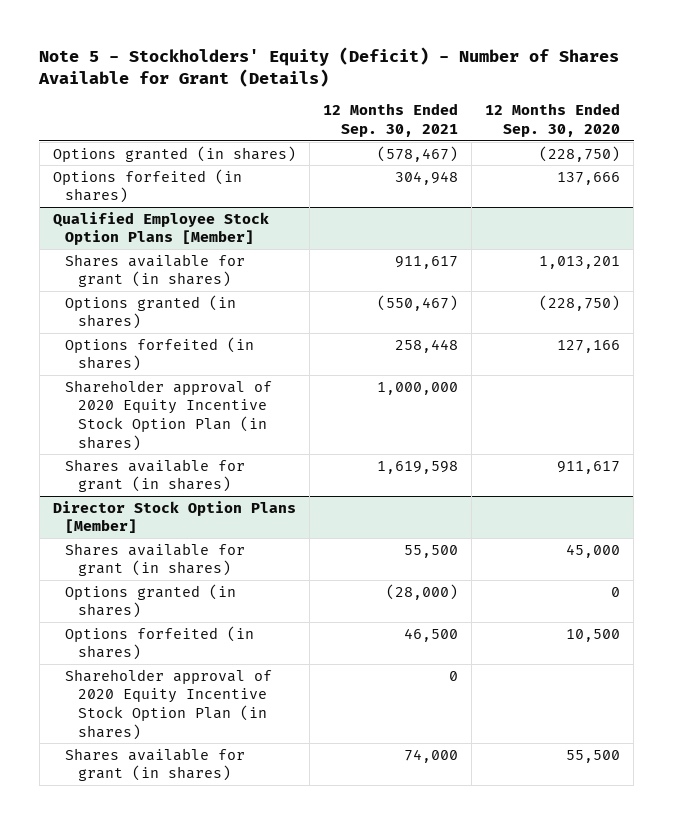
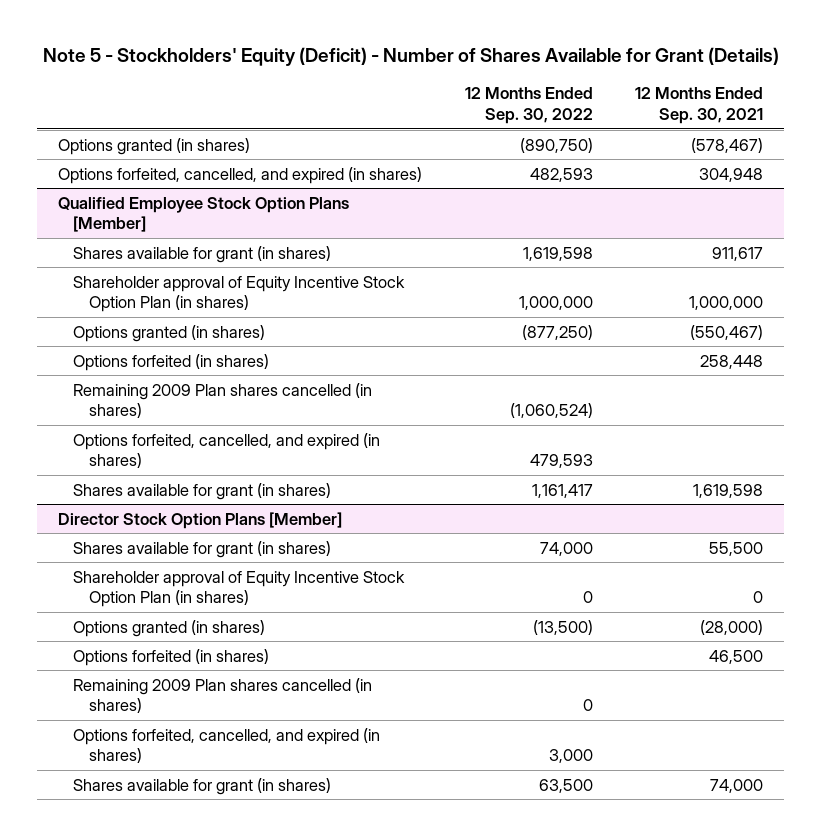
[485,103,621,138] 12 Months Ended Sep. 30, 2020 -> none
none -> [464,87,593,125] 12 Months Ended Sep. 30, 2022
[52,168,242,204] Options forfeited (in shares) -> [58,166,423,184] Options forfeited, cancelled, and expired (in shares)
none -> [73,275,406,313] Shareholder approval of Equity Incentive Stock Option Plan (in shares)
[65,379,273,451] Shareholder approval of 2020 Equity Incentive Stock Option Plan (in shares) -> none
none -> [73,382,373,419] Remaining 2009 Plan shares cancelled (in shares)
none -> [73,432,381,469] Options forfeited, cancelled, and expired (in shares)
none -> [73,570,406,608] Shareholder approval of Equity Incentive Stock Option Plan (in shares)
[65,668,273,740] Shareholder approval of 2020 Equity Incentive Stock Option Plan (in shares) -> none
none -> [73,677,373,714] Remaining 2009 Plan shares cancelled (in shares)
none -> [73,727,381,764] Options forfeited, cancelled, and expired (in shares)

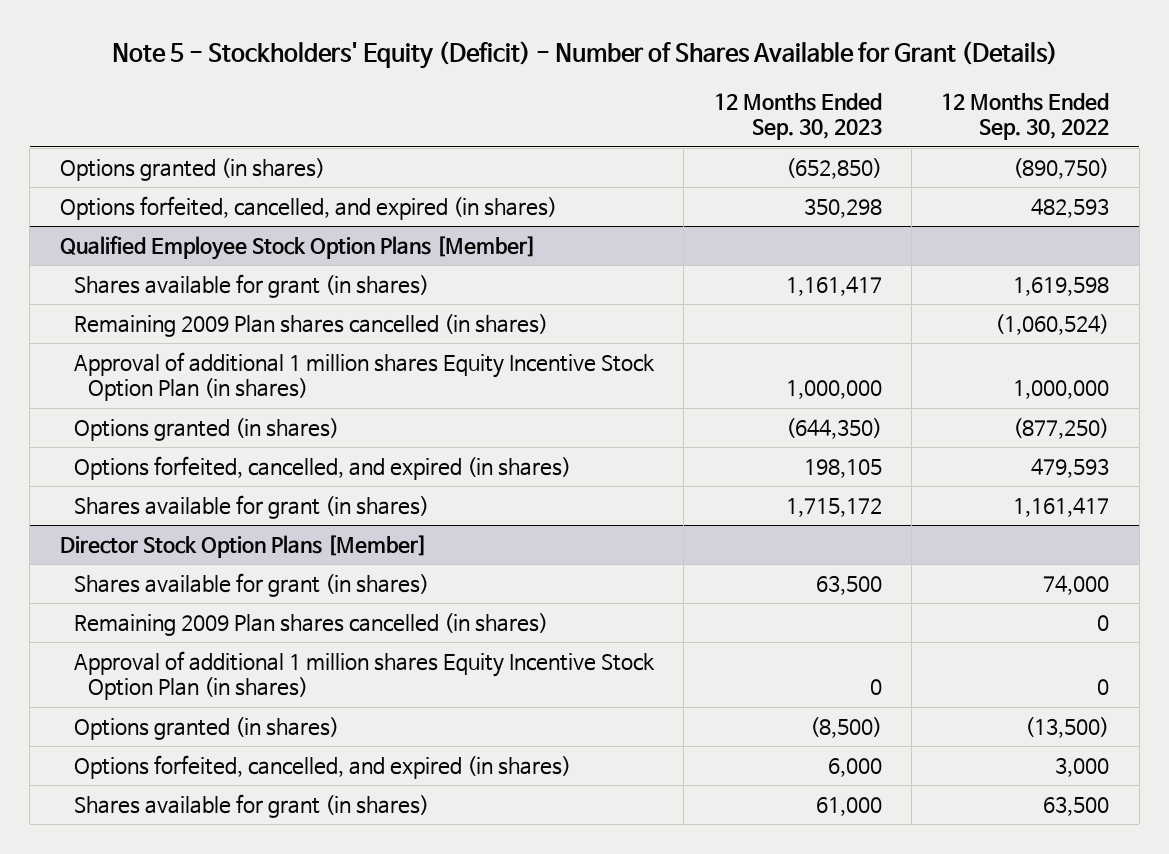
[634,87,763,125] 12 Months Ended Sep. 30, 2021 -> none
none -> [713,92,882,141] 12 Months Ended Sep. 30, 2023
[73,275,406,313] Shareholder approval of Equity Incentive Stock Option Plan (in shares) -> none
[73,353,270,371] Options forfeited (in shares) -> none
none -> [73,351,655,402] Approval of additional 1 million shares Equity Incentive Stock Option Plan (in shares)
[73,324,266,342] Options granted (in shares) -> [73,417,339,441] Options granted (in shares)
[73,570,406,608] Shareholder approval of Equity Incentive Stock Option Plan (in shares) -> none
[73,648,270,666] Options forfeited (in shares) -> none
none -> [73,650,655,701] Approval of additional 1 million shares Equity Incentive Stock Option Plan (in shares)
[73,619,266,637] Options granted (in shares) -> [73,716,339,740] Options granted (in shares)

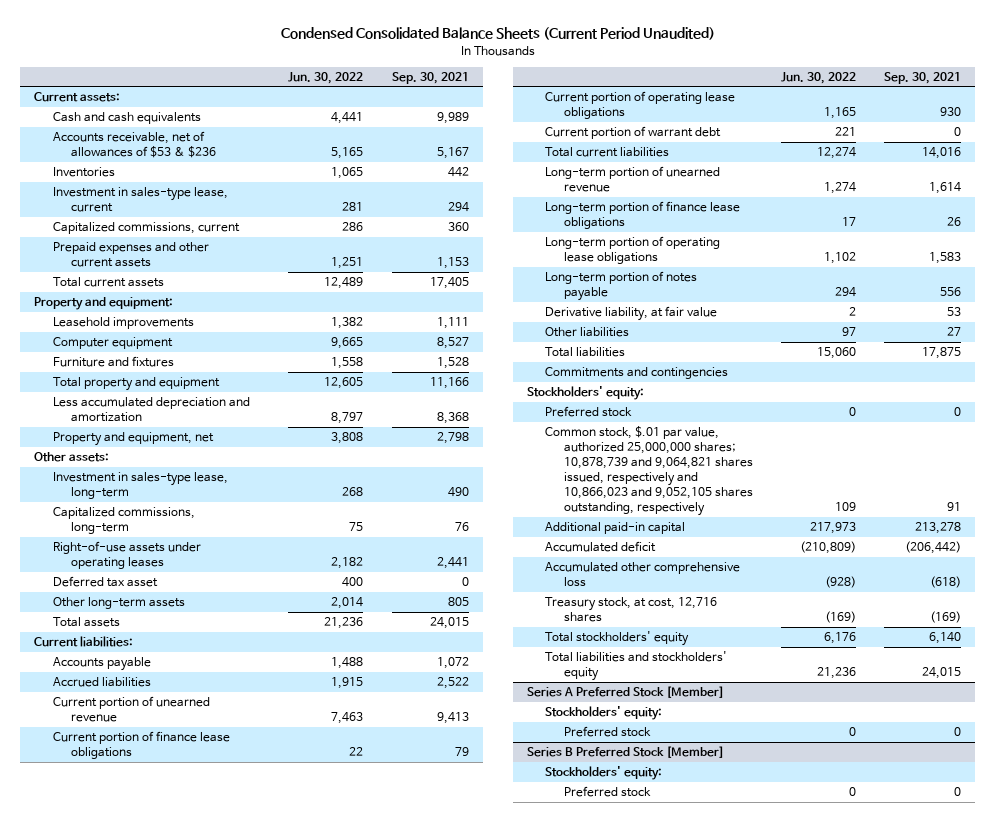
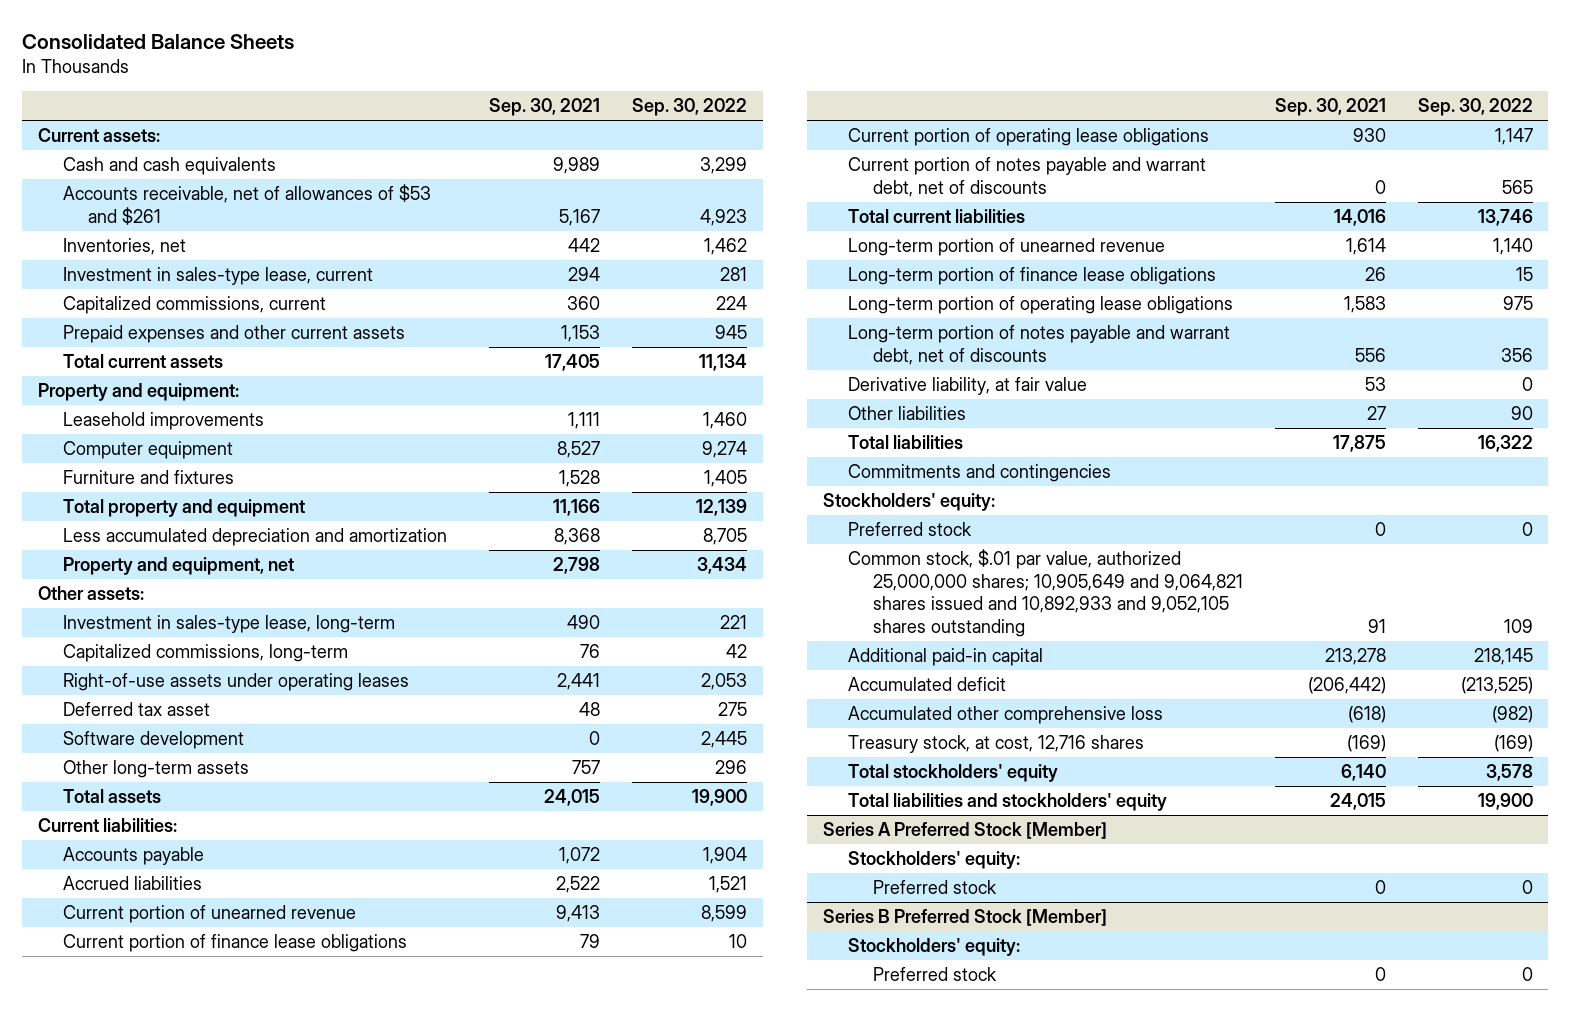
[280,27,715,41] Condensed Consolidated Balance Sheets (Current Period Unaudited) -> [21,34,294,50] Consolidated Balance Sheets
[288,71,364,84] Jun. 30, 2022 -> none
none -> [631,98,747,117] Sep. 30, 2022
[52,131,217,159] Accounts receivable, net of allowances of $53 & $236 -> [62,184,431,225] Accounts receivable, net of allowances of $53 and $261
[52,167,115,178] Inventories -> [62,238,186,256] Inventories, net
[461,577,469,587] 0 -> [579,702,601,717] 48
none -> [62,731,244,750] Software development
[447,597,469,607] 805 -> [572,760,601,775] 757
[545,126,722,140] Current portion of warrant debt -> [848,157,1207,197] Current portion of notes payable and warrant debt, net of discounts
[545,271,698,302] Long-term portion of notes payable -> [848,325,1231,365] Long-term portion of notes payable and warrant debt, net of discounts
[545,426,754,517] Common stock, $.01 par value, authorized 25,000,000 shares; 10,878,739 and 9,064,821 shares issued, respectively and 10,866,023 and 9,052,105 shares outstanding, respectively -> [848,549,1244,638] Common stock, $.01 par value, authorized 25,000,000 shares; 10,905,649 and 9,064,821 shares issued and 10,892,933 and 9,052,105 shares outstanding

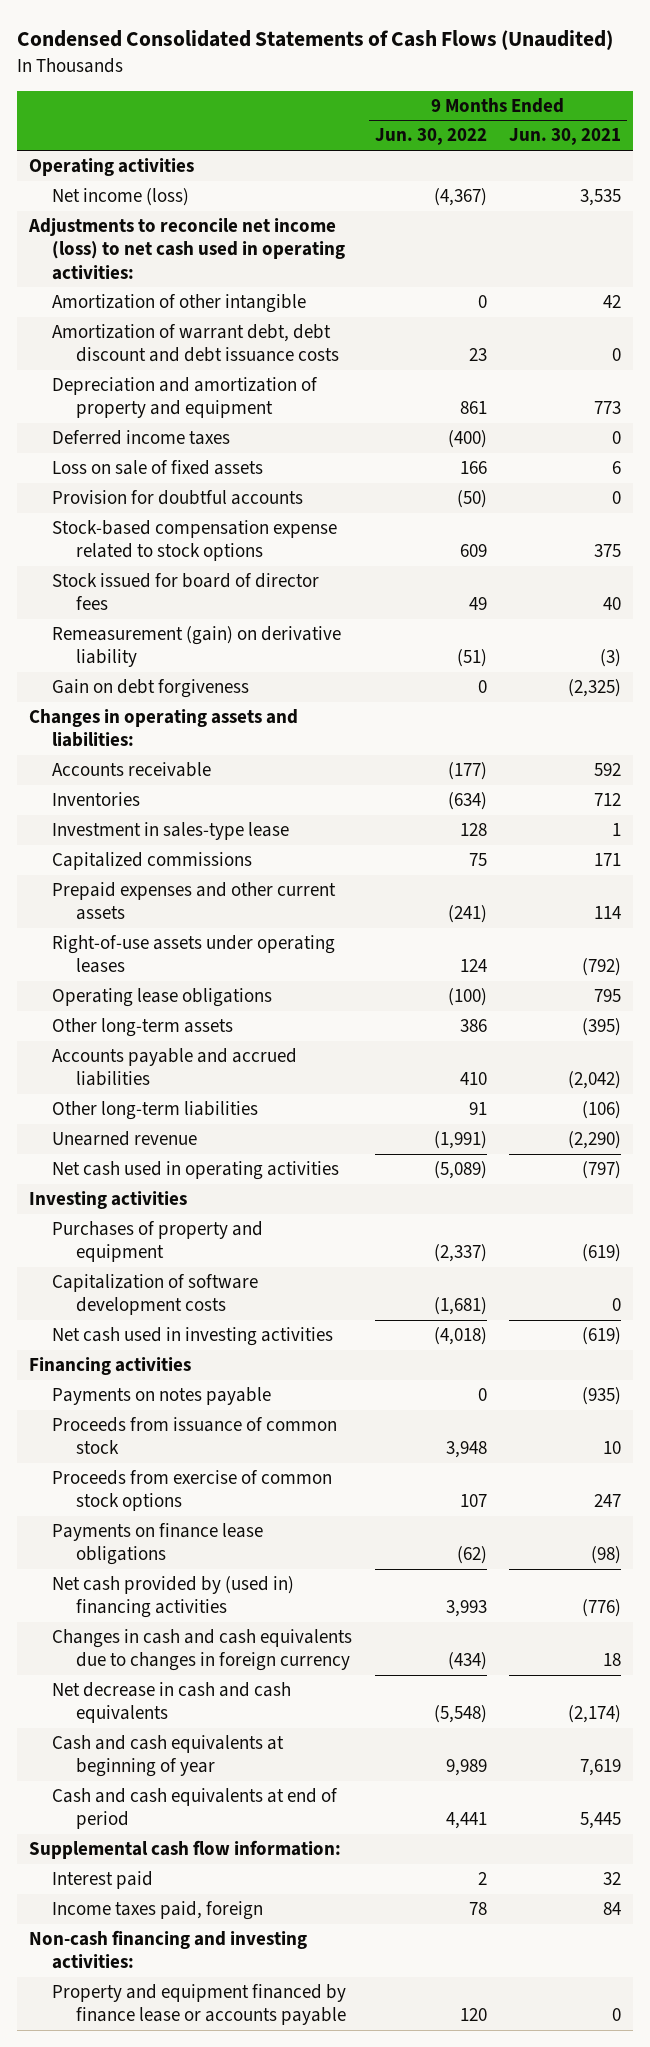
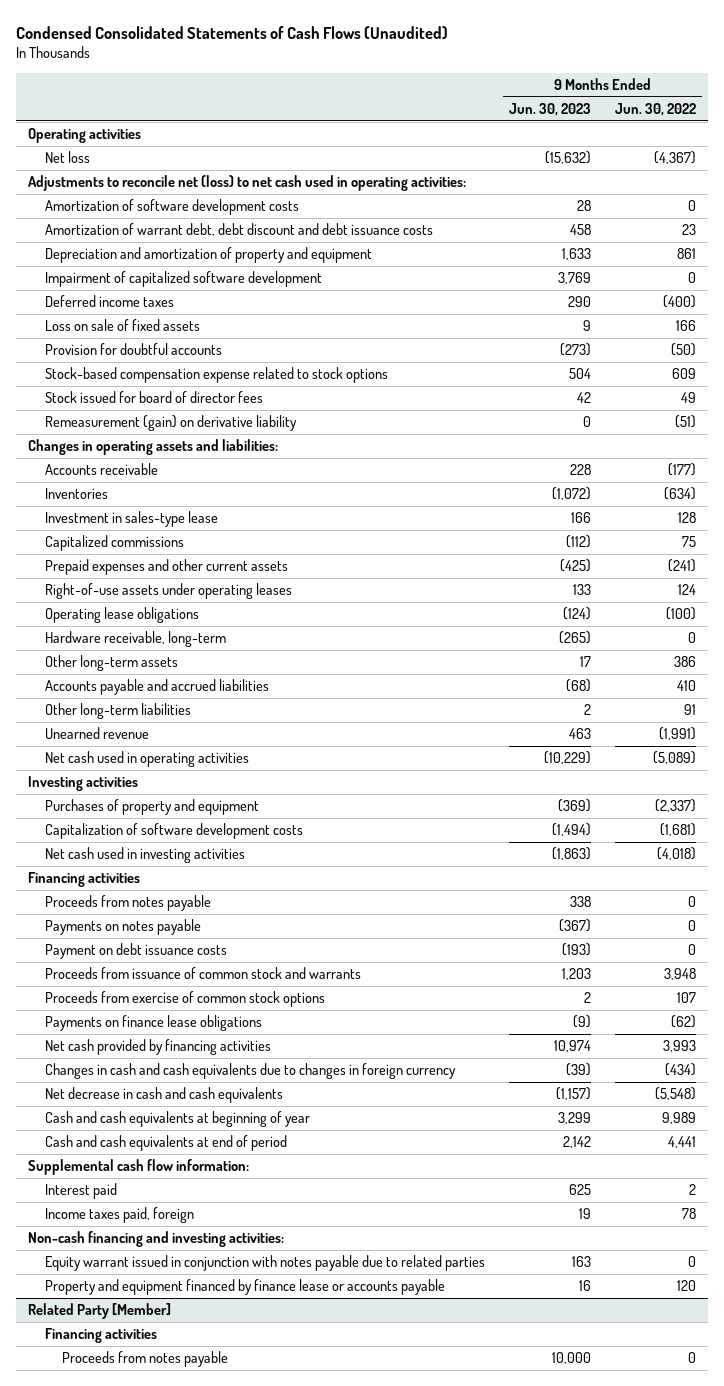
[509,128,622,146] Jun. 30, 2021 -> none
none -> [509,103,592,117] Jun. 30, 2023
[52,294,307,314] Amortization of other intangible -> none
[52,188,190,207] Net income (loss) -> [45,151,91,164] Net loss
[27,218,346,280] Adjustments to reconcile net income (loss) to net cash used in operating activities: -> [28,175,467,192] Adjustments to reconcile net (loss) to net cash used in operating activities:
none -> [45,199,300,216] Amortization of software development costs
none -> [45,271,323,288] Impairment of capitalized software development
[52,679,250,699] Gain on debt forgiveness -> none
none -> [45,631,227,648] Hardware receivable, long-term
none -> [45,895,212,912] Proceeds from notes payable
none -> [45,943,228,960] Payment on debt issuance costs
[52,1417,338,1455] Proceeds from issuance of common stock -> [45,967,362,980] Proceeds from issuance of common stock and warrants
[52,1576,295,1619] Net cash provided by (used in) financing activities -> [45,1039,272,1056] Net cash provided by financing activities
none -> [45,1255,486,1272] Equity warrant issued in conjunction with notes payable due to related parties
none -> [28,1303,172,1320] Related Party [Member]
none -> [45,1328,158,1344] Financing activities
none -> [62,1351,229,1368] Proceeds from notes payable

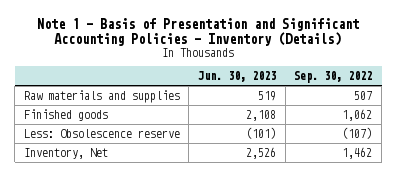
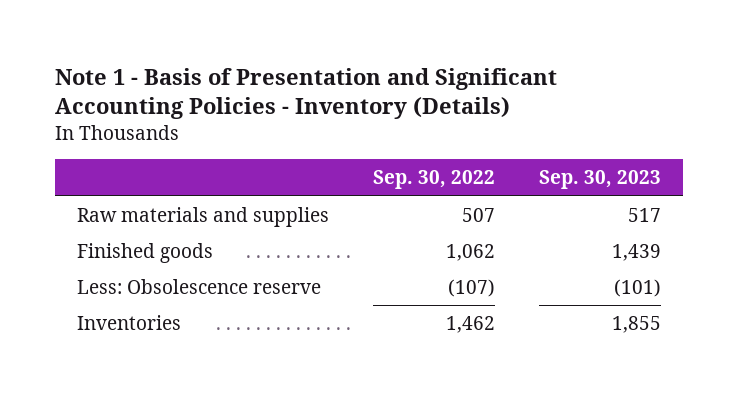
[198,70,277,82] Jun. 30, 2023 -> none
none -> [539,170,662,190] Sep. 30, 2023
[23,147,108,159] Inventory, Net -> [77,315,182,331] Inventories

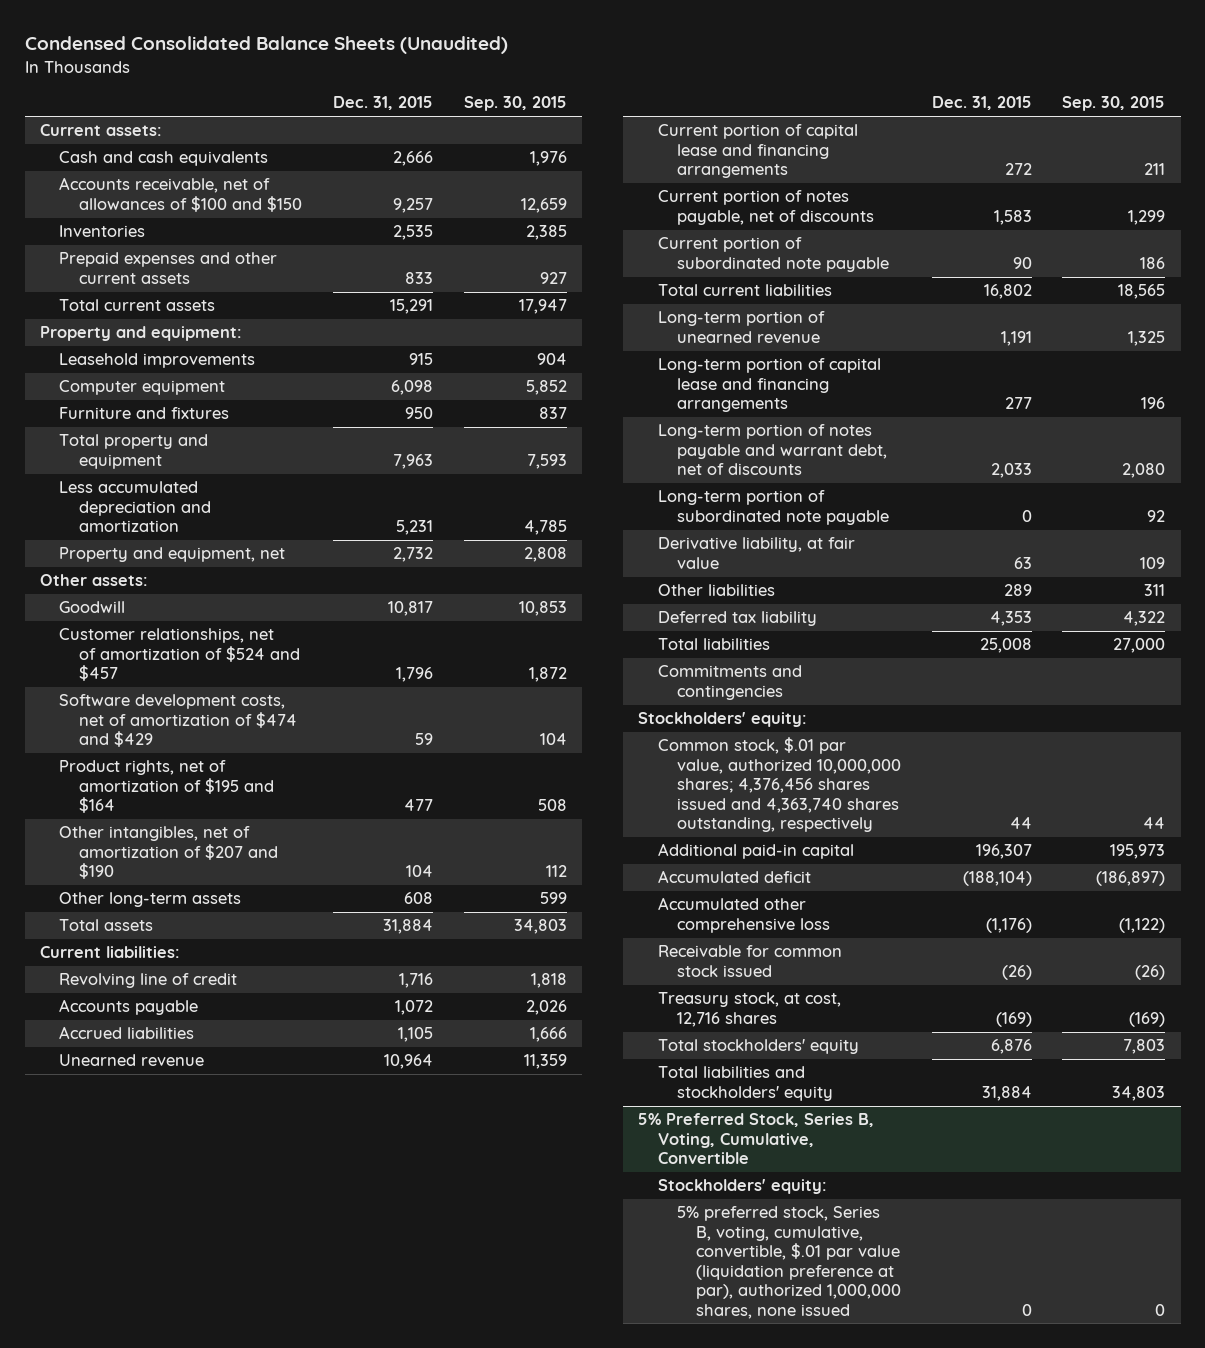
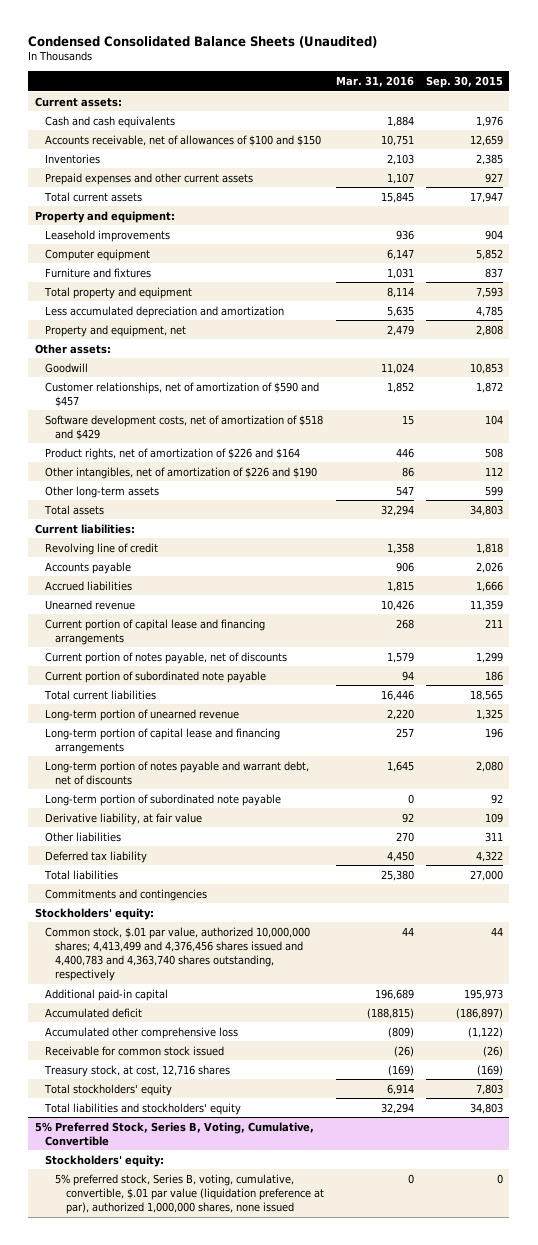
[333,96,434,111] Dec. 31, 2015 -> none
none -> [336,75,415,87] Mar. 31, 2016
[59,628,300,682] Customer relationships, net of amortization of $524 and $457 -> [44,381,319,407] Customer relationships, net of amortization of $590 and $457
[59,694,297,748] Software development costs, net of amortization of $474 and $429 -> [44,414,323,440] Software development costs, net of amortization of $518 and $429
[59,760,274,814] Product rights, net of amortization of $195 and $164 -> [44,447,300,460] Product rights, net of amortization of $226 and $164
[59,826,278,880] Other intangibles, net of amortization of $207 and $190 -> [44,466,317,479] Other intangibles, net of amortization of $226 and $190
[657,737,902,833] Common stock, $.01 par value, authorized 10,000,000 shares; 4,376,456 shares issued and 4,363,740 shares outstanding, respectively -> [44,926,310,982] Common stock, $.01 par value, authorized 10,000,000 shares; 4,413,499 and 4,376,456 shares issued and 4,400,783 and 4,363,740 shares outstanding, respectively

